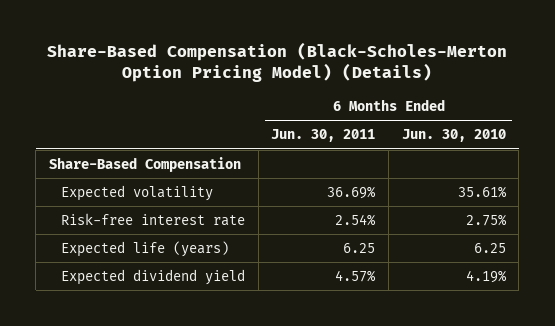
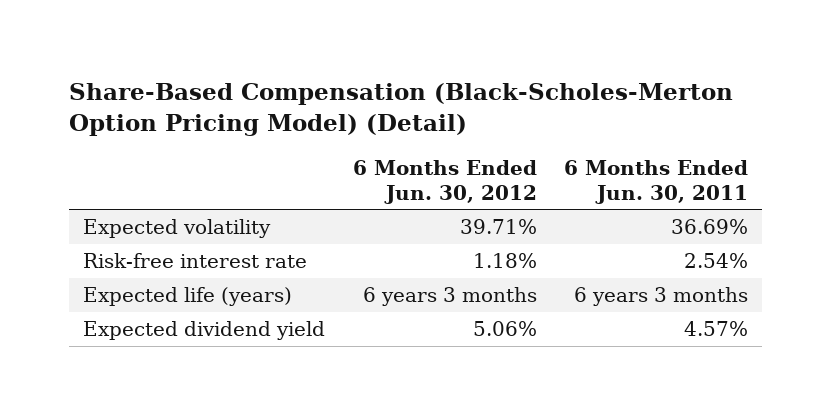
[47,42,508,83] Share-Based Compensation (Black-Scholes-Merton Option Pricing Model) (Details) -> [68,83,733,137] Share-Based Compensation (Black-Scholes-Merton Option Pricing Model) (Detail)
[401,129,506,143] Jun. 30, 2010 -> none
none -> [352,160,537,204] 6 Months Ended Jun. 30, 2012
[48,156,241,172] Share-Based Compensation -> none
[343,242,376,253] 6.25 -> [574,287,749,307] 6 years 3 months

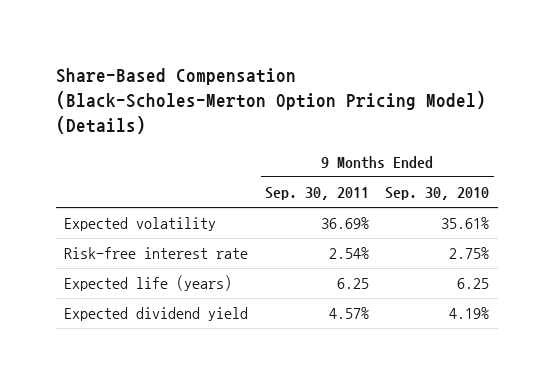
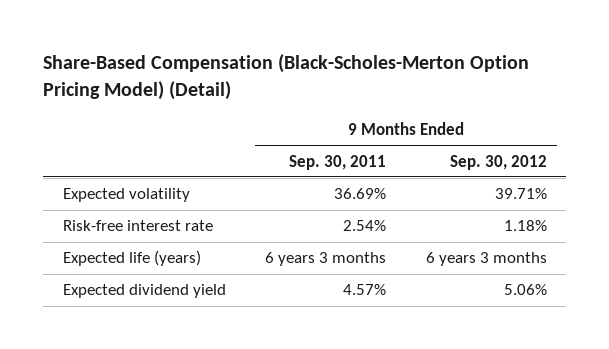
[55,67,486,134] Share-Based Compensation (Black-Scholes-Merton Option Pricing Model) (Details) -> [42,54,529,101] Share-Based Compensation (Black-Scholes-Merton Option Pricing Model) (Detail)
[385,187,490,201] Sep. 30, 2010 -> none
none -> [449,154,547,170] Sep. 30, 2012
[336,278,369,290] 6.25 -> [265,252,387,267] 6 years 3 months

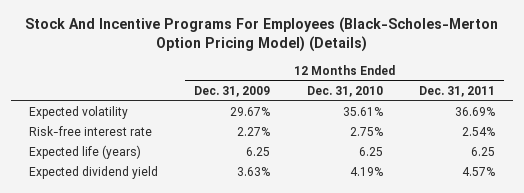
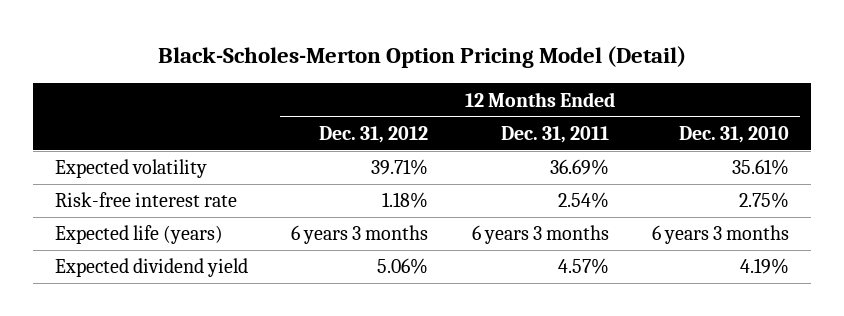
[24,17,498,53] Stock And Incentive Programs For Employees (Black-Scholes-Merton Option Pricing Model) (Details) -> [157,46,686,69] Black-Scholes-Merton Option Pricing Model (Detail)
[194,85,271,97] Dec. 31, 2009 -> none
none -> [319,125,429,143] Dec. 31, 2012
[358,147,383,157] 6.25 -> [652,225,790,245] 6 years 3 months
[470,147,495,157] 6.25 -> [471,225,609,245] 6 years 3 months

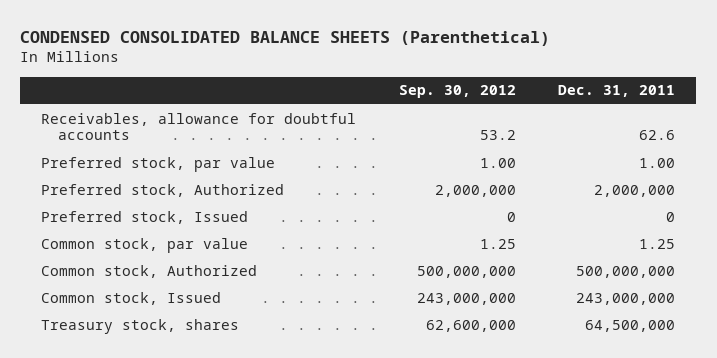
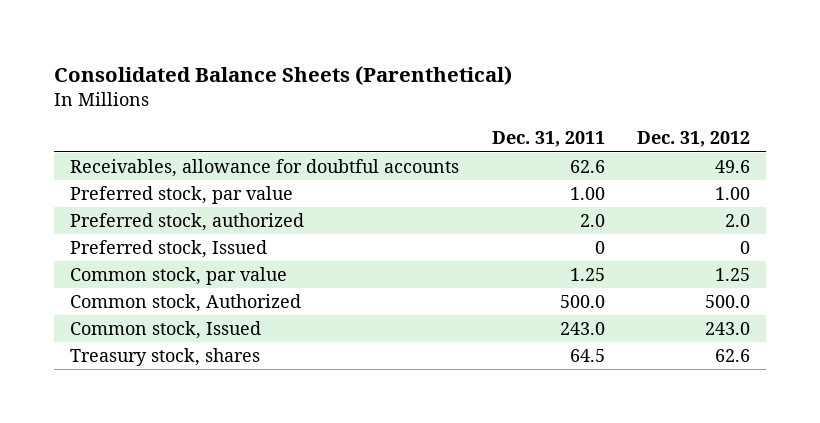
[20,30,551,46] CONDENSED CONSOLIDATED BALANCE SHEETS (Parenthetical) -> [54,66,513,86] Consolidated Balance Sheets (Parenthetical)
[398,85,516,99] Sep. 30, 2012 -> none
none -> [636,131,750,148] Dec. 31, 2012
[41,183,285,197] Preferred stock, Authorized -> [70,213,305,232] Preferred stock, authorized
[594,184,676,197] 2,000,000 -> [579,214,605,228] 2.0
[576,265,676,278] 500,000,000 -> [559,295,605,309] 500.0
[576,292,676,305] 243,000,000 -> [559,322,605,336] 243.0
[585,319,676,332] 64,500,000 -> [569,349,605,363] 64.5

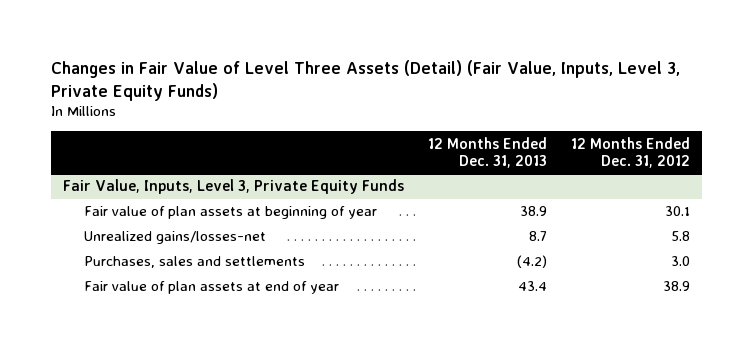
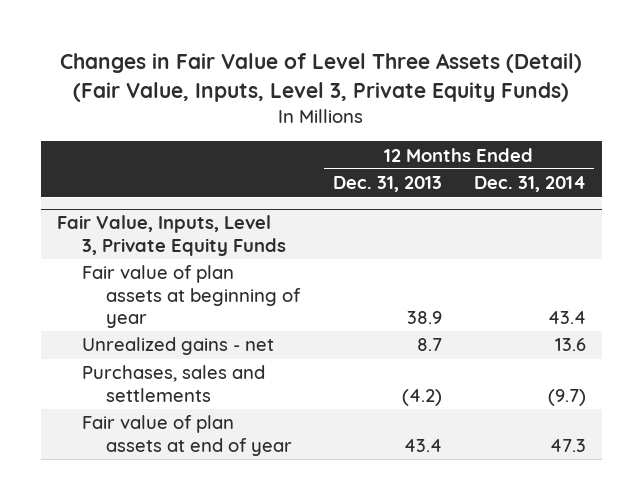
[570,136,690,168] 12 Months Ended Dec. 31, 2012 -> none
none -> [473,176,586,193] Dec. 31, 2014
[84,231,267,245] Unrealized gains/losses-net -> [81,337,274,356] Unrealized gains - net

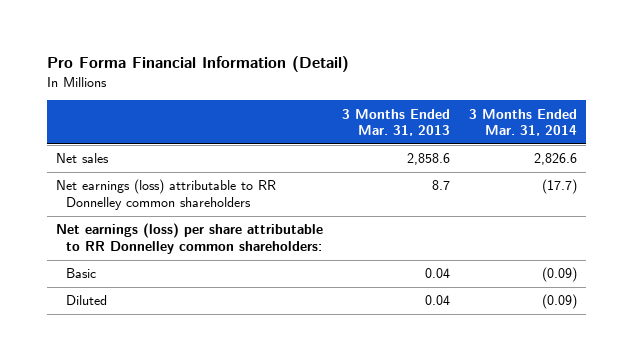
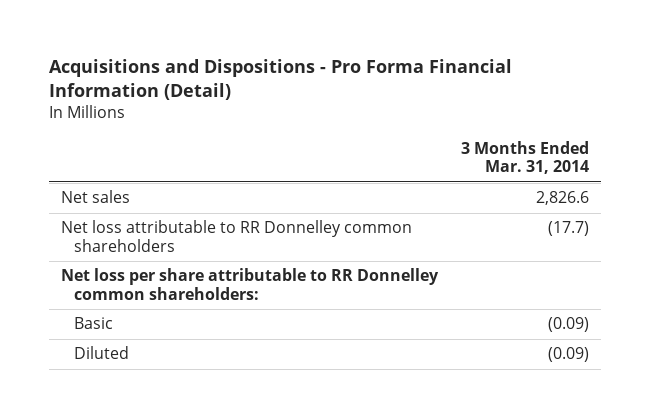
[46,56,349,73] Pro Forma Financial Information (Detail) -> [49,59,513,101] Acquisitions and Dispositions - Pro Forma Financial Information (Detail)
[341,108,450,137] 3 Months Ended Mar. 31, 2013 -> none
[56,179,277,210] Net earnings (loss) attributable to RR Donnelley common shareholders -> [60,220,412,252] Net loss attributable to RR Donnelley common shareholders
[56,223,324,254] Net earnings (loss) per share attributable to RR Donnelley common shareholders: -> [60,268,439,300] Net loss per share attributable to RR Donnelley common shareholders:

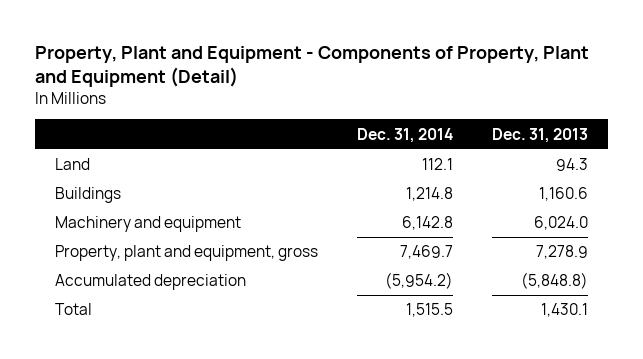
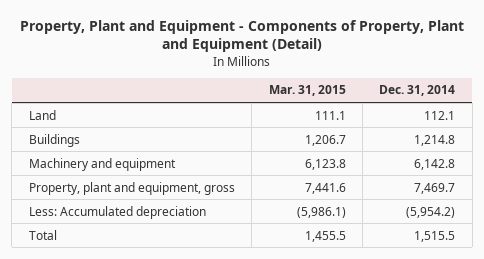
[492,127,589,143] Dec. 31, 2013 -> none
none -> [268,85,346,97] Mar. 31, 2015
[54,274,246,291] Accumulated depreciation -> [28,205,206,219] Less: Accumulated depreciation

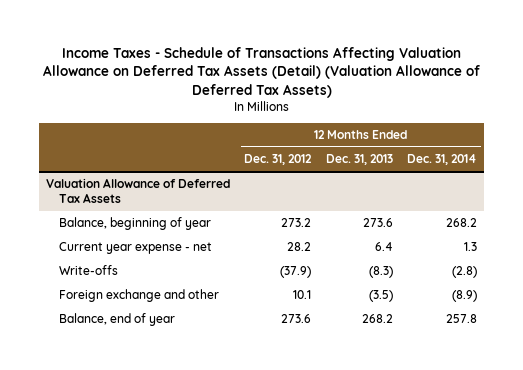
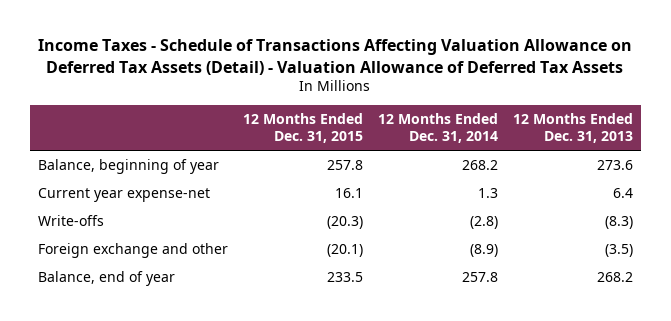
[42,46,480,98] Income Taxes - Schedule of Transactions Affecting Valuation Allowance on Deferred Tax Assets (Detail) (Valuation Allowance of Deferred Tax Assets) -> [38,39,633,75] Income Taxes - Schedule of Transactions Affecting Valuation Allowance on Deferred Tax Assets (Detail) - Valuation Allowance of Deferred Tax Assets
[244,154,313,166] Dec. 31, 2012 -> none
none -> [242,113,363,144] 12 Months Ended Dec. 31, 2015
[46,178,231,204] Valuation Allowance of Deferred Tax Assets -> none
[59,242,213,255] Current year expense - net -> [37,187,210,202] Current year expense-net

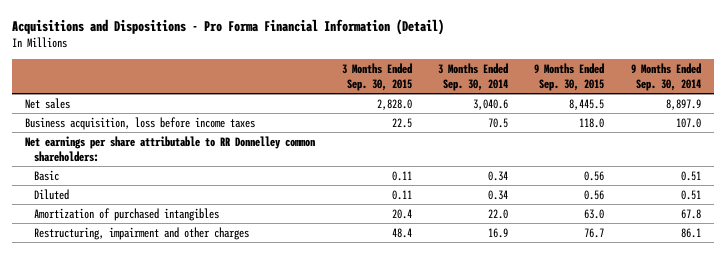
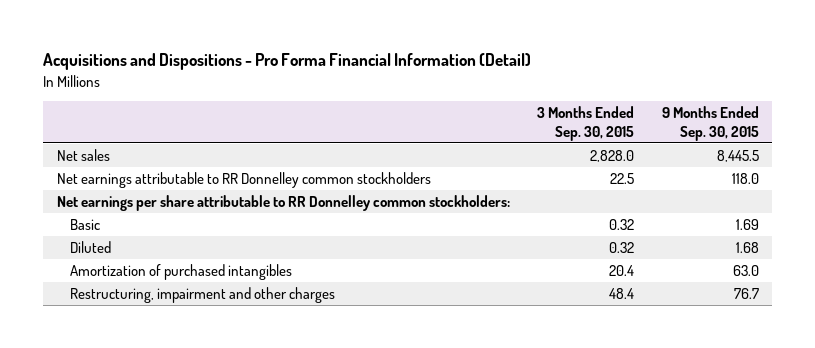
[437,63,508,91] 3 Months Ended Sep. 30, 2014 -> none
[630,63,701,91] 9 Months Ended Sep. 30, 2014 -> none
[25,116,256,130] Business acquisition, loss before income taxes -> [56,171,431,188] Net earnings attributable to RR Donnelley common stockholders
[25,135,316,162] Net earnings per share attributable to RR Donnelley common shareholders: -> [56,194,510,211] Net earnings per share attributable to RR Donnelley common stockholders:
[391,170,412,181] 0.11 -> [609,218,635,230] 0.32
[584,170,605,181] 0.56 -> [735,218,759,230] 1.69
[391,189,412,200] 0.11 -> [609,241,635,253] 0.32
[584,189,605,200] 0.56 -> [735,241,759,253] 1.68

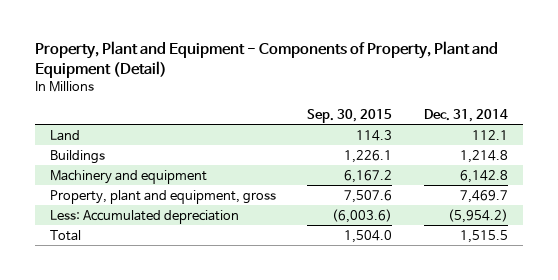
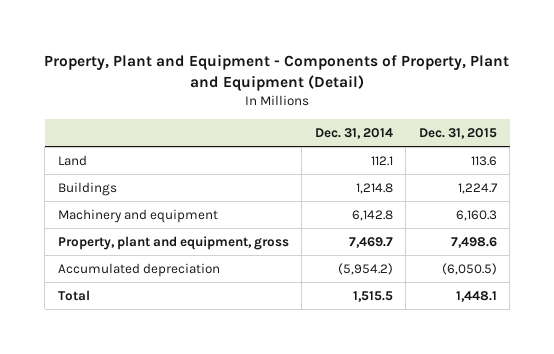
[307,108,393,123] Sep. 30, 2015 -> none
none -> [418,127,497,139] Dec. 31, 2015
[50,209,240,224] Less: Accumulated depreciation -> [57,262,220,277] Accumulated depreciation

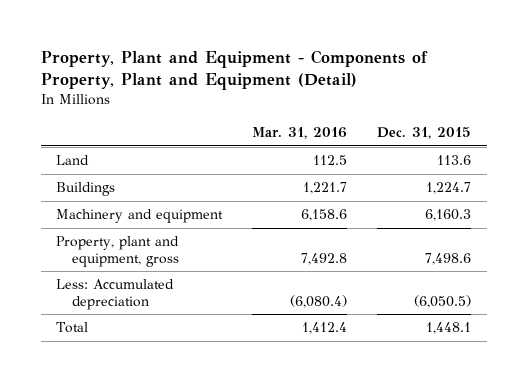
[314,127,393,139] Dec. 31, 2014 -> none
none -> [252,127,348,140] Mar. 31, 2016
[57,262,220,277] Accumulated depreciation -> [56,279,175,310] Less: Accumulated depreciation

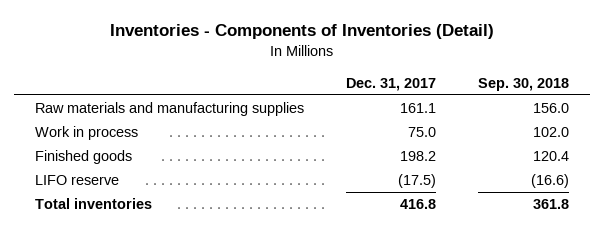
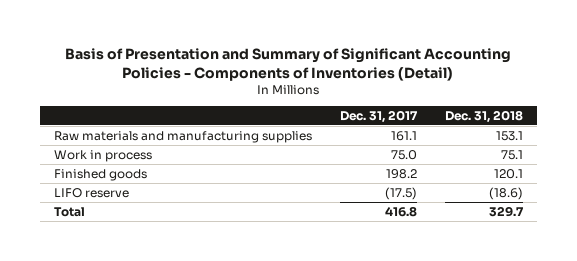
[110,24,495,40] Inventories - Components of Inventories (Detail) -> [65,47,512,81] Basis of Presentation and Summary of Significant Accounting Policies - Components of Inventories (Detail)
[478,77,570,91] Sep. 30, 2018 -> none
none -> [444,109,523,123] Dec. 31, 2018
[34,197,152,209] Total inventories -> [53,206,85,217] Total

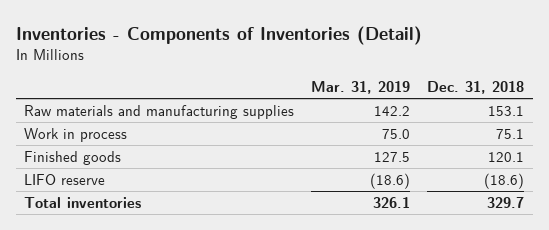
[65,47,512,81] Basis of Presentation and Summary of Significant Accounting Policies - Components of Inventories (Detail) -> [16,25,423,45] Inventories - Components of Inventories (Detail)
[339,109,418,123] Dec. 31, 2017 -> none
none -> [311,81,411,95] Mar. 31, 2019
[53,206,85,217] Total -> [24,196,142,208] Total inventories

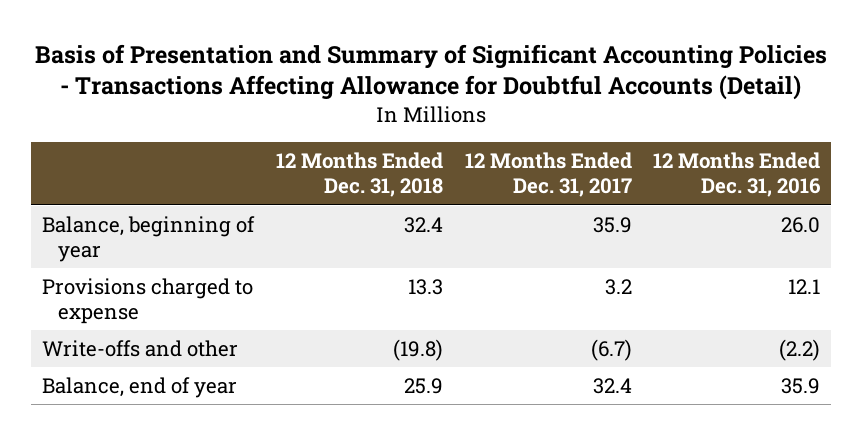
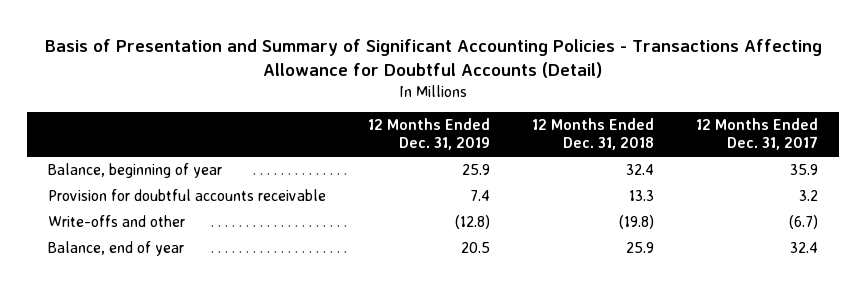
[653,152,822,198] 12 Months Ended Dec. 31, 2016 -> none
none -> [368,118,491,151] 12 Months Ended Dec. 31, 2019
[42,277,254,325] Provisions charged to expense -> [48,189,327,202] Provision for doubtful accounts receivable

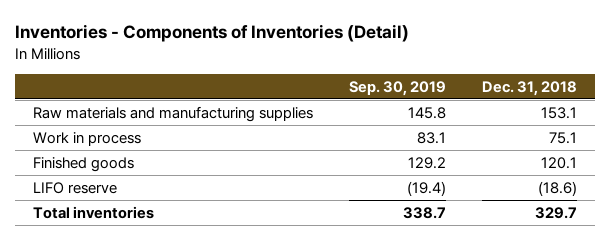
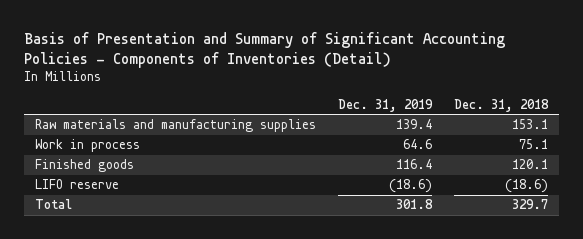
[14,24,409,43] Inventories - Components of Inventories (Detail) -> [23,31,505,69] Basis of Presentation and Summary of Significant Accounting Policies - Components of Inventories (Detail)
[349,80,447,96] Sep. 30, 2019 -> none
none -> [337,98,433,112] Dec. 31, 2019
[32,205,154,219] Total inventories -> [34,199,72,210] Total

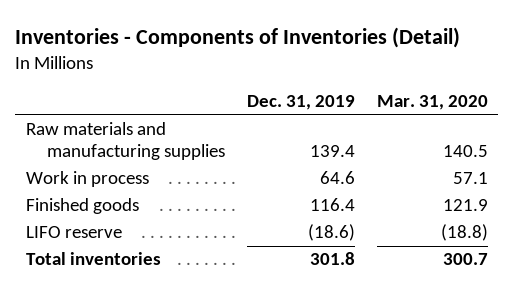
[23,31,505,69] Basis of Presentation and Summary of Significant Accounting Policies - Components of Inventories (Detail) -> [15,27,461,49] Inventories - Components of Inventories (Detail)
[453,98,549,112] Dec. 31, 2018 -> none
none -> [376,95,488,111] Mar. 31, 2020
[34,199,72,210] Total -> [26,252,162,266] Total inventories

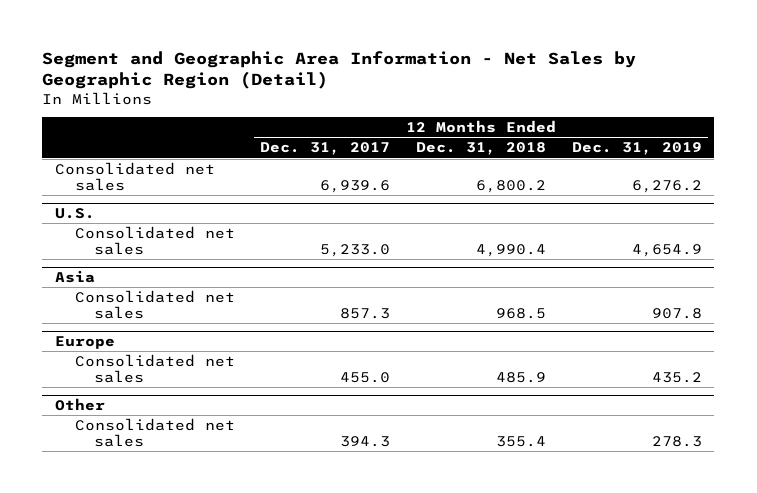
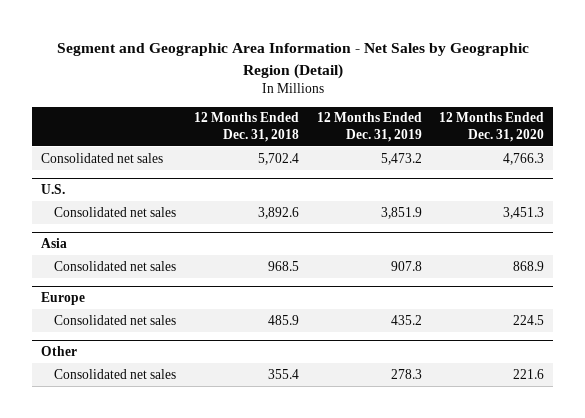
[260,142,391,156] Dec. 31, 2017 -> none
none -> [439,112,545,142] 12 Months Ended Dec. 31, 2020
[475,180,546,194] 6,800.2 -> [257,152,299,165] 5,702.4
[631,180,702,194] 6,276.2 -> [380,152,422,165] 5,473.2
[475,244,546,258] 4,990.4 -> [257,206,299,219] 3,892.6
[631,244,702,258] 4,654.9 -> [380,206,422,219] 3,851.9

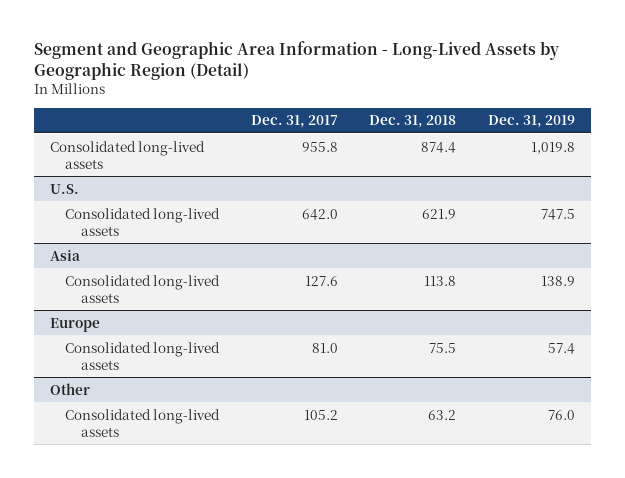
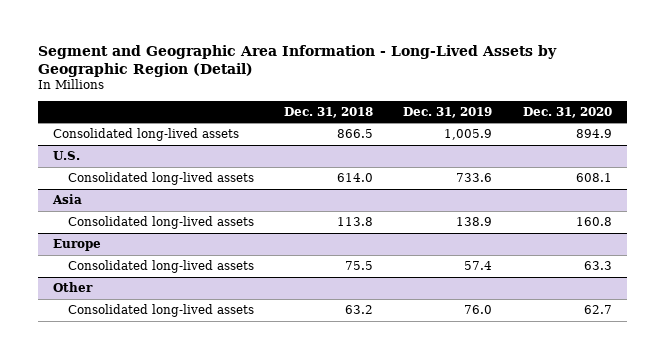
[250,115,338,129] Dec. 31, 2017 -> none
none -> [522,106,612,118] Dec. 31, 2020
[421,141,457,153] 874.4 -> [337,129,374,139] 866.5
[531,141,576,154] 1,019.8 -> [444,129,493,141] 1,005.9
[422,208,457,219] 621.9 -> [337,173,374,183] 614.0
[541,208,576,220] 747.5 -> [456,173,493,183] 733.6

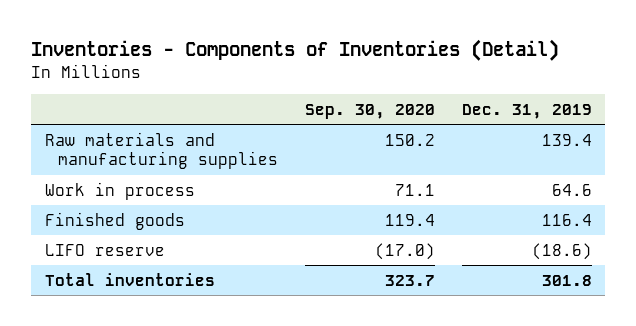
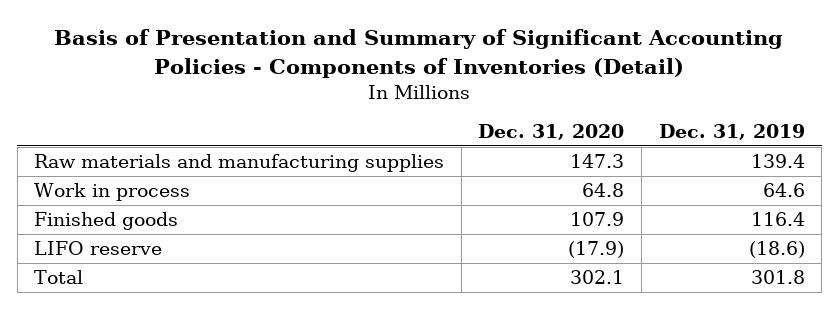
[31,39,560,62] Inventories - Components of Inventories (Detail) -> [54,29,784,78] Basis of Presentation and Summary of Significant Accounting Policies - Components of Inventories (Detail)
[304,103,435,119] Sep. 30, 2020 -> none
none -> [478,123,625,140] Dec. 31, 2020
[44,272,215,286] Total inventories -> [34,270,84,285] Total

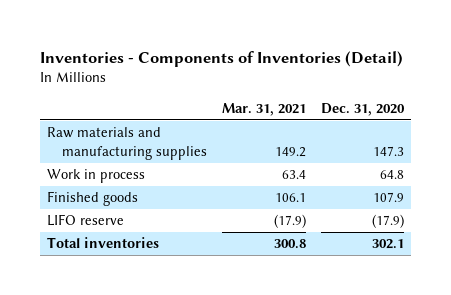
[54,29,784,78] Basis of Presentation and Summary of Significant Accounting Policies - Components of Inventories (Detail) -> [40,50,404,67] Inventories - Components of Inventories (Detail)
[658,123,805,140] Dec. 31, 2019 -> none
none -> [221,102,306,116] Mar. 31, 2021
[34,270,84,285] Total -> [47,237,160,249] Total inventories

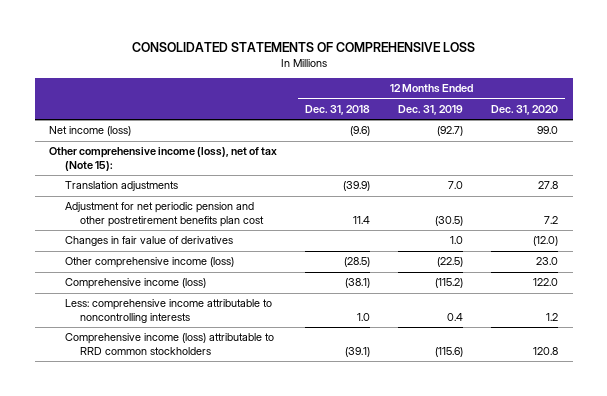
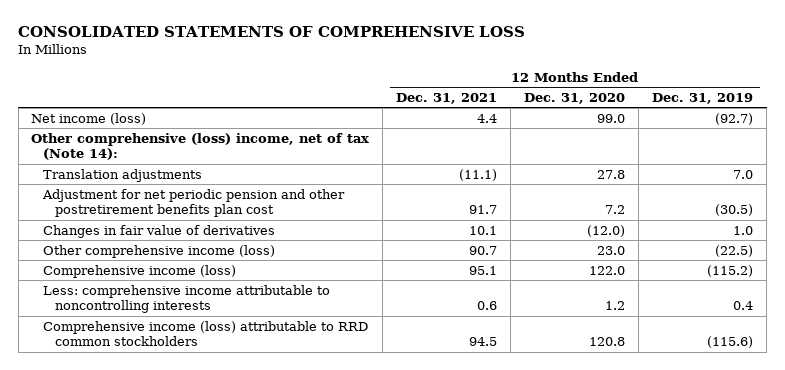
[305,104,371,115] Dec. 31, 2018 -> none
none -> [396,92,498,104] Dec. 31, 2021
[48,147,277,172] Other comprehensive income (loss), net of tax (Note 15): -> [31,132,370,161] Other comprehensive (loss) income, net of tax (Note 14):

